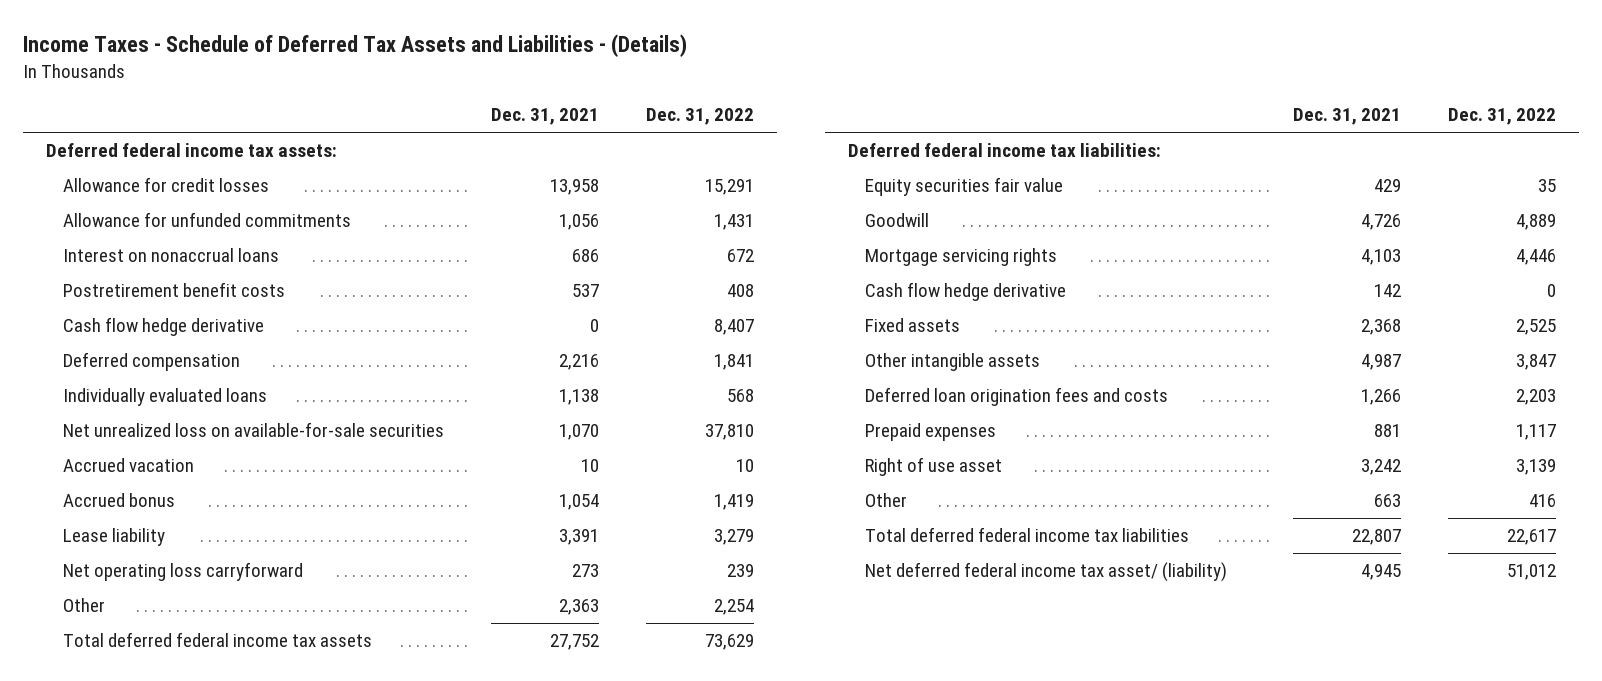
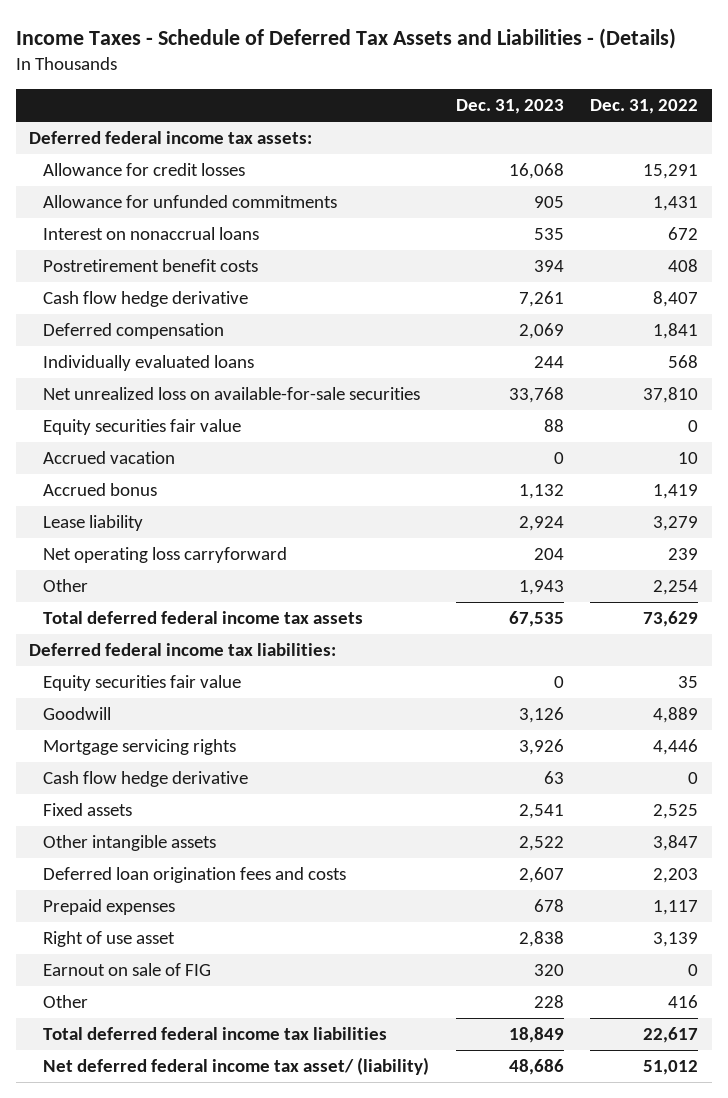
[491,108,600,126] Dec. 31, 2021 -> none
none -> [455,98,564,114] Dec. 31, 2023
none -> [43,419,242,436] Equity securities fair value
none -> [43,963,212,977] Earnout on sale of FIG

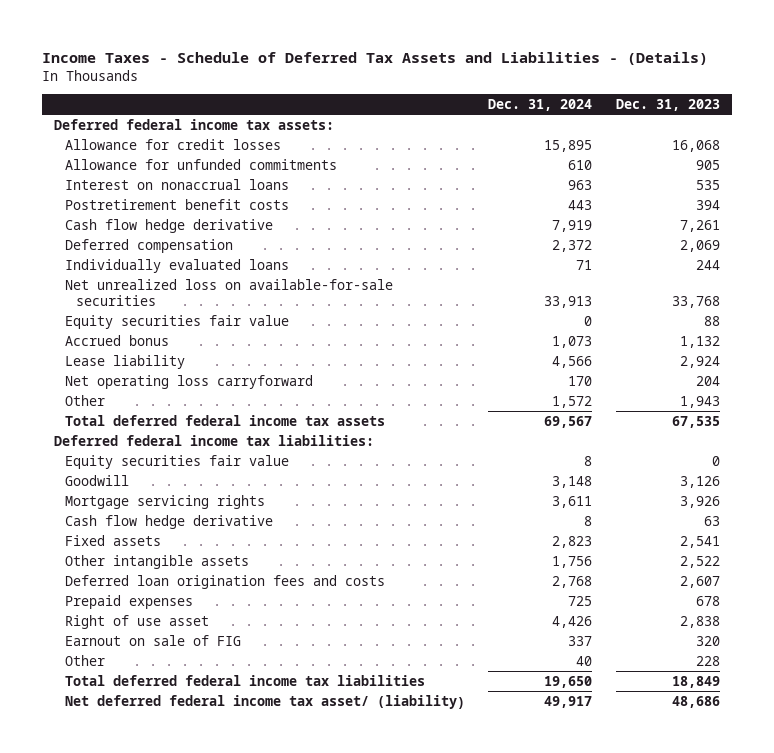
[590,98,699,114] Dec. 31, 2022 -> none
none -> [488,98,593,111] Dec. 31, 2024
[43,451,176,465] Accrued vacation -> none

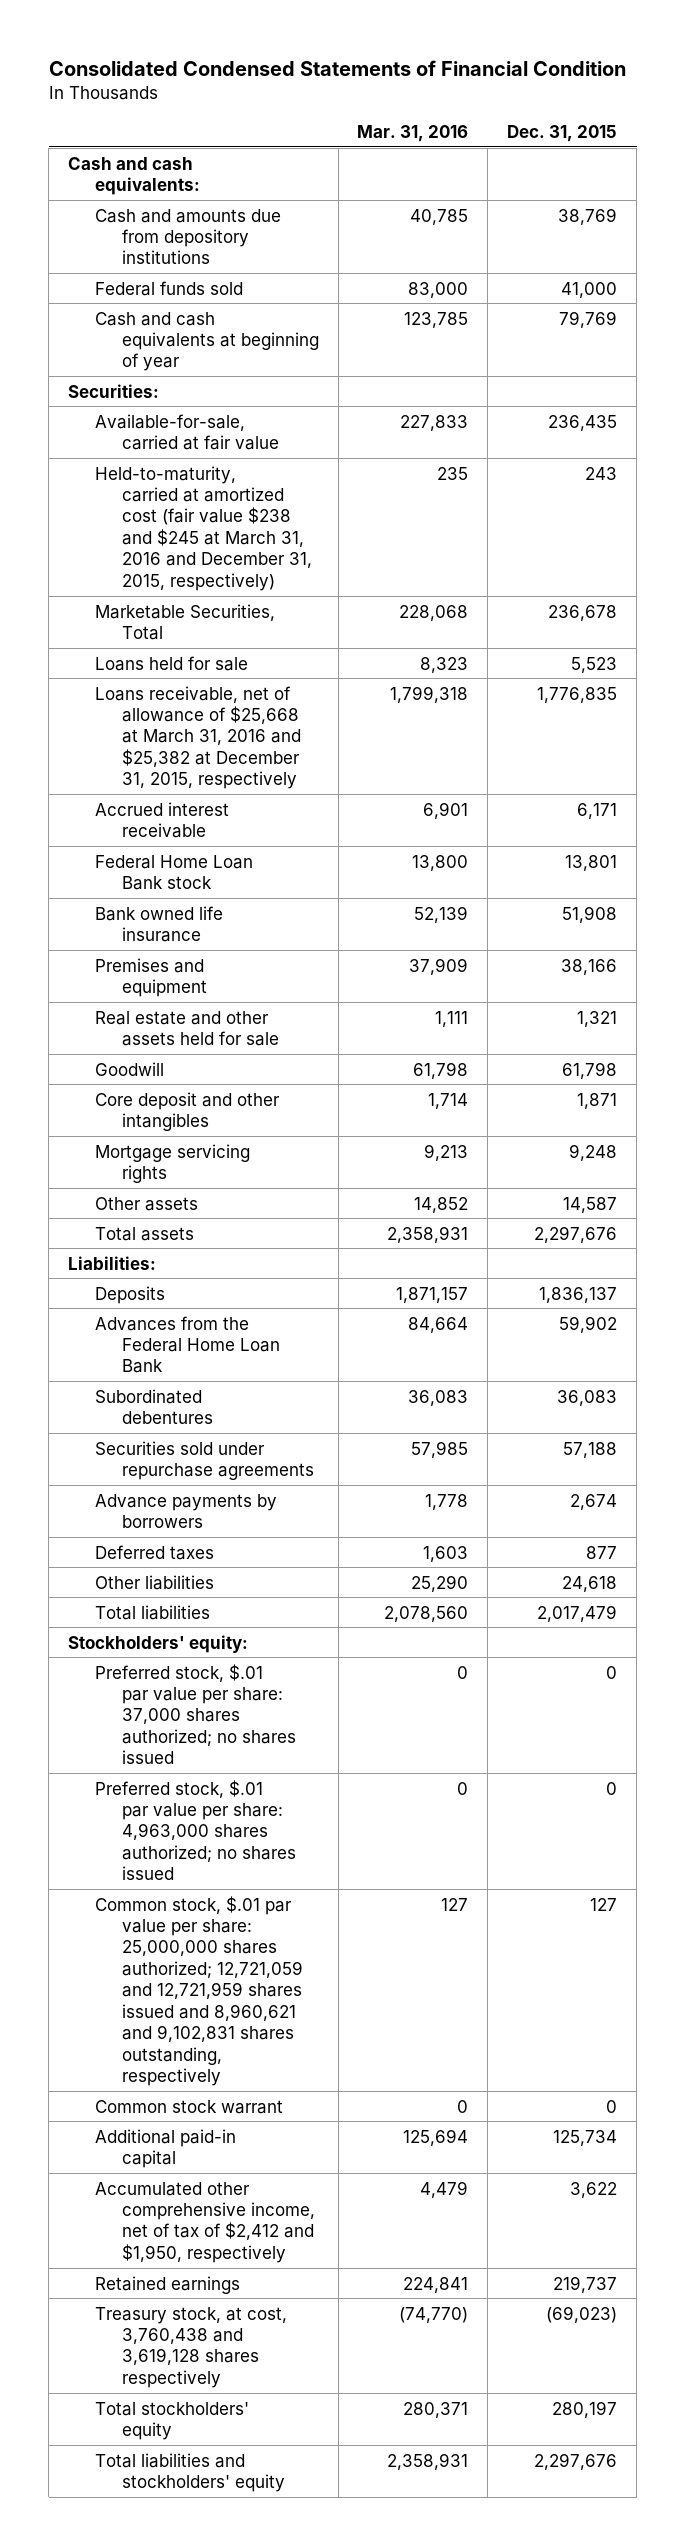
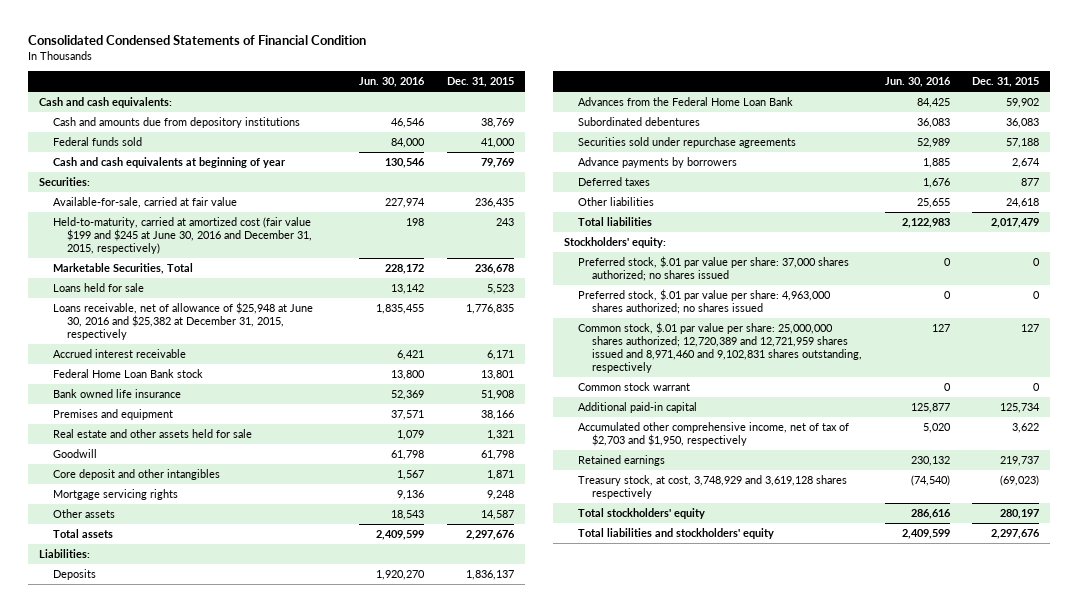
[357,124,469,142] Mar. 31, 2016 -> none
none -> [359,77,426,88] Jun. 30, 2016
[95,465,312,591] Held-to-maturity, carried at amortized cost (fair value $238 and $245 at March 31, 2016 and December 31, 2015, respectively) -> [52,217,313,254] Held-to-maturity, carried at amortized cost (fair value $199 and $245 at June 30, 2016 and December 31, 2015, respectively)
[95,685,301,790] Loans receivable, net of allowance of $25,668 at March 31, 2016 and $25,382 at December 31, 2015, respectively -> [52,302,313,340] Loans receivable, net of allowance of $25,948 at June 30, 2016 and $25,382 at December 31, 2015, respectively
[95,1895,303,2087] Common stock, $.01 par value per share: 25,000,000 shares authorized; 12,721,059 and 12,721,959 shares issued and 8,960,621 and 9,102,831 shares outstanding, respectively -> [578,322,863,373] Common stock, $.01 par value per share: 25,000,000 shares authorized; 12,720,389 and 12,721,959 shares issued and 8,971,460 and 9,102,831 shares outstanding, respectively
[95,2181,315,2263] Accumulated other comprehensive income, net of tax of $2,412 and $1,950, respectively -> [578,422,850,446] Accumulated other comprehensive income, net of tax of $2,703 and $1,950, respectively
[95,2306,288,2388] Treasury stock, at cost, 3,760,438 and 3,619,128 shares respectively -> [578,475,848,499] Treasury stock, at cost, 3,748,929 and 3,619,128 shares respectively

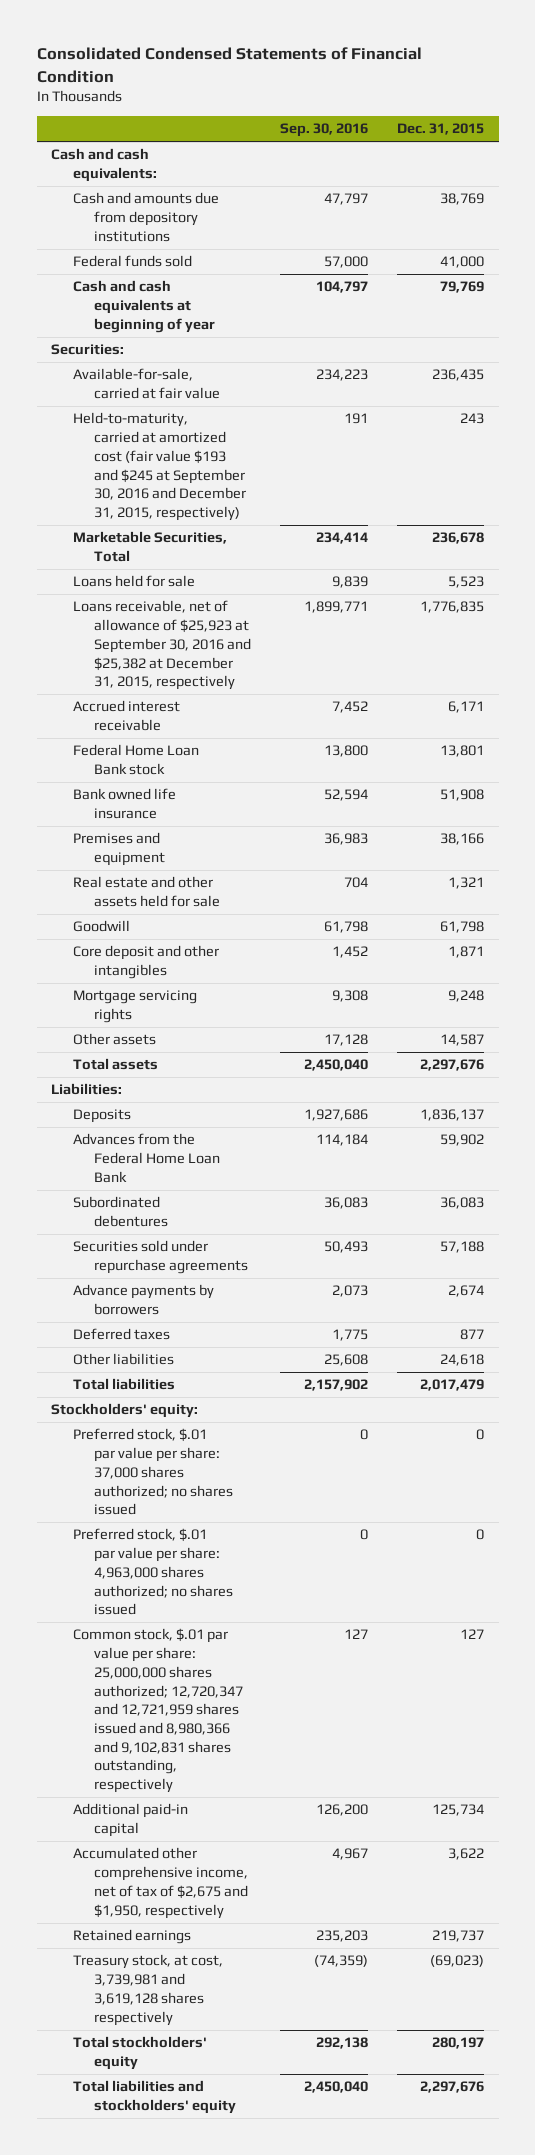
[359,77,426,88] Jun. 30, 2016 -> none
none -> [280,123,369,138] Sep. 30, 2016
[52,217,313,254] Held-to-maturity, carried at amortized cost (fair value $199 and $245 at June 30, 2016 and December 31, 2015, respectively) -> [72,412,247,522] Held-to-maturity, carried at amortized cost (fair value $193 and $245 at September 30, 2016 and December 31, 2015, respectively)
[52,302,313,340] Loans receivable, net of allowance of $25,948 at June 30, 2016 and $25,382 at December 31, 2015, respectively -> [72,600,252,691] Loans receivable, net of allowance of $25,923 at September 30, 2016 and $25,382 at December 31, 2015, respectively
[578,382,691,392] Common stock warrant -> none
[578,322,863,373] Common stock, $.01 par value per share: 25,000,000 shares authorized; 12,720,389 and 12,721,959 shares issued and 8,971,460 and 9,102,831 shares outstanding, respectively -> [72,1628,244,1794] Common stock, $.01 par value per share: 25,000,000 shares authorized; 12,720,347 and 12,721,959 shares issued and 8,980,366 and 9,102,831 shares outstanding, respectively
[578,422,850,446] Accumulated other comprehensive income, net of tax of $2,703 and $1,950, respectively -> [72,1847,249,1919] Accumulated other comprehensive income, net of tax of $2,675 and $1,950, respectively
[578,475,848,499] Treasury stock, at cost, 3,748,929 and 3,619,128 shares respectively -> [72,1954,223,2026] Treasury stock, at cost, 3,739,981 and 3,619,128 shares respectively

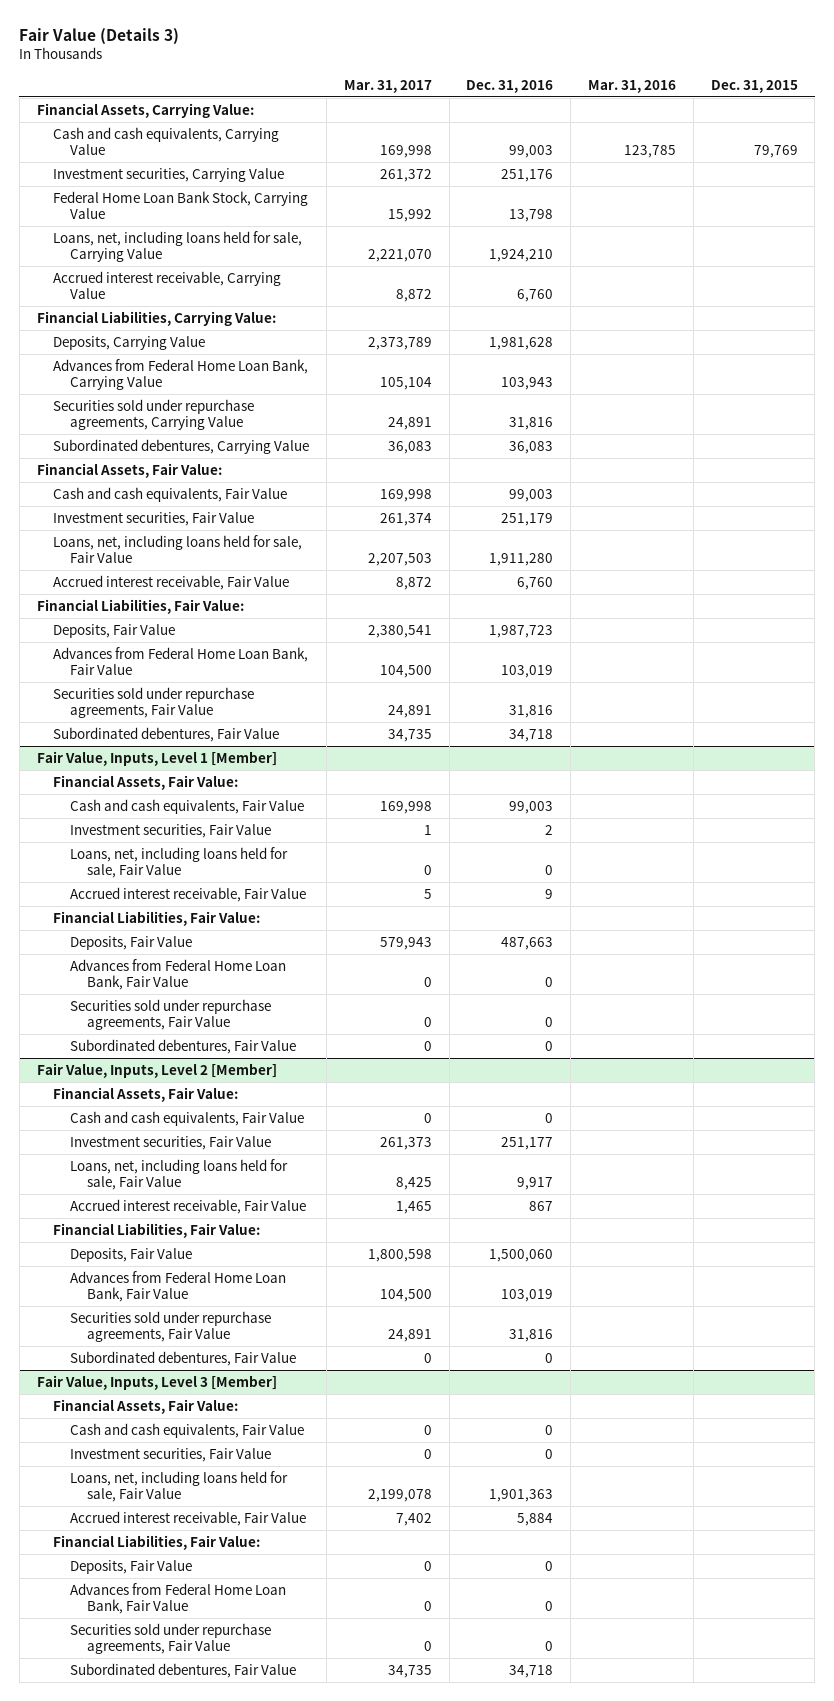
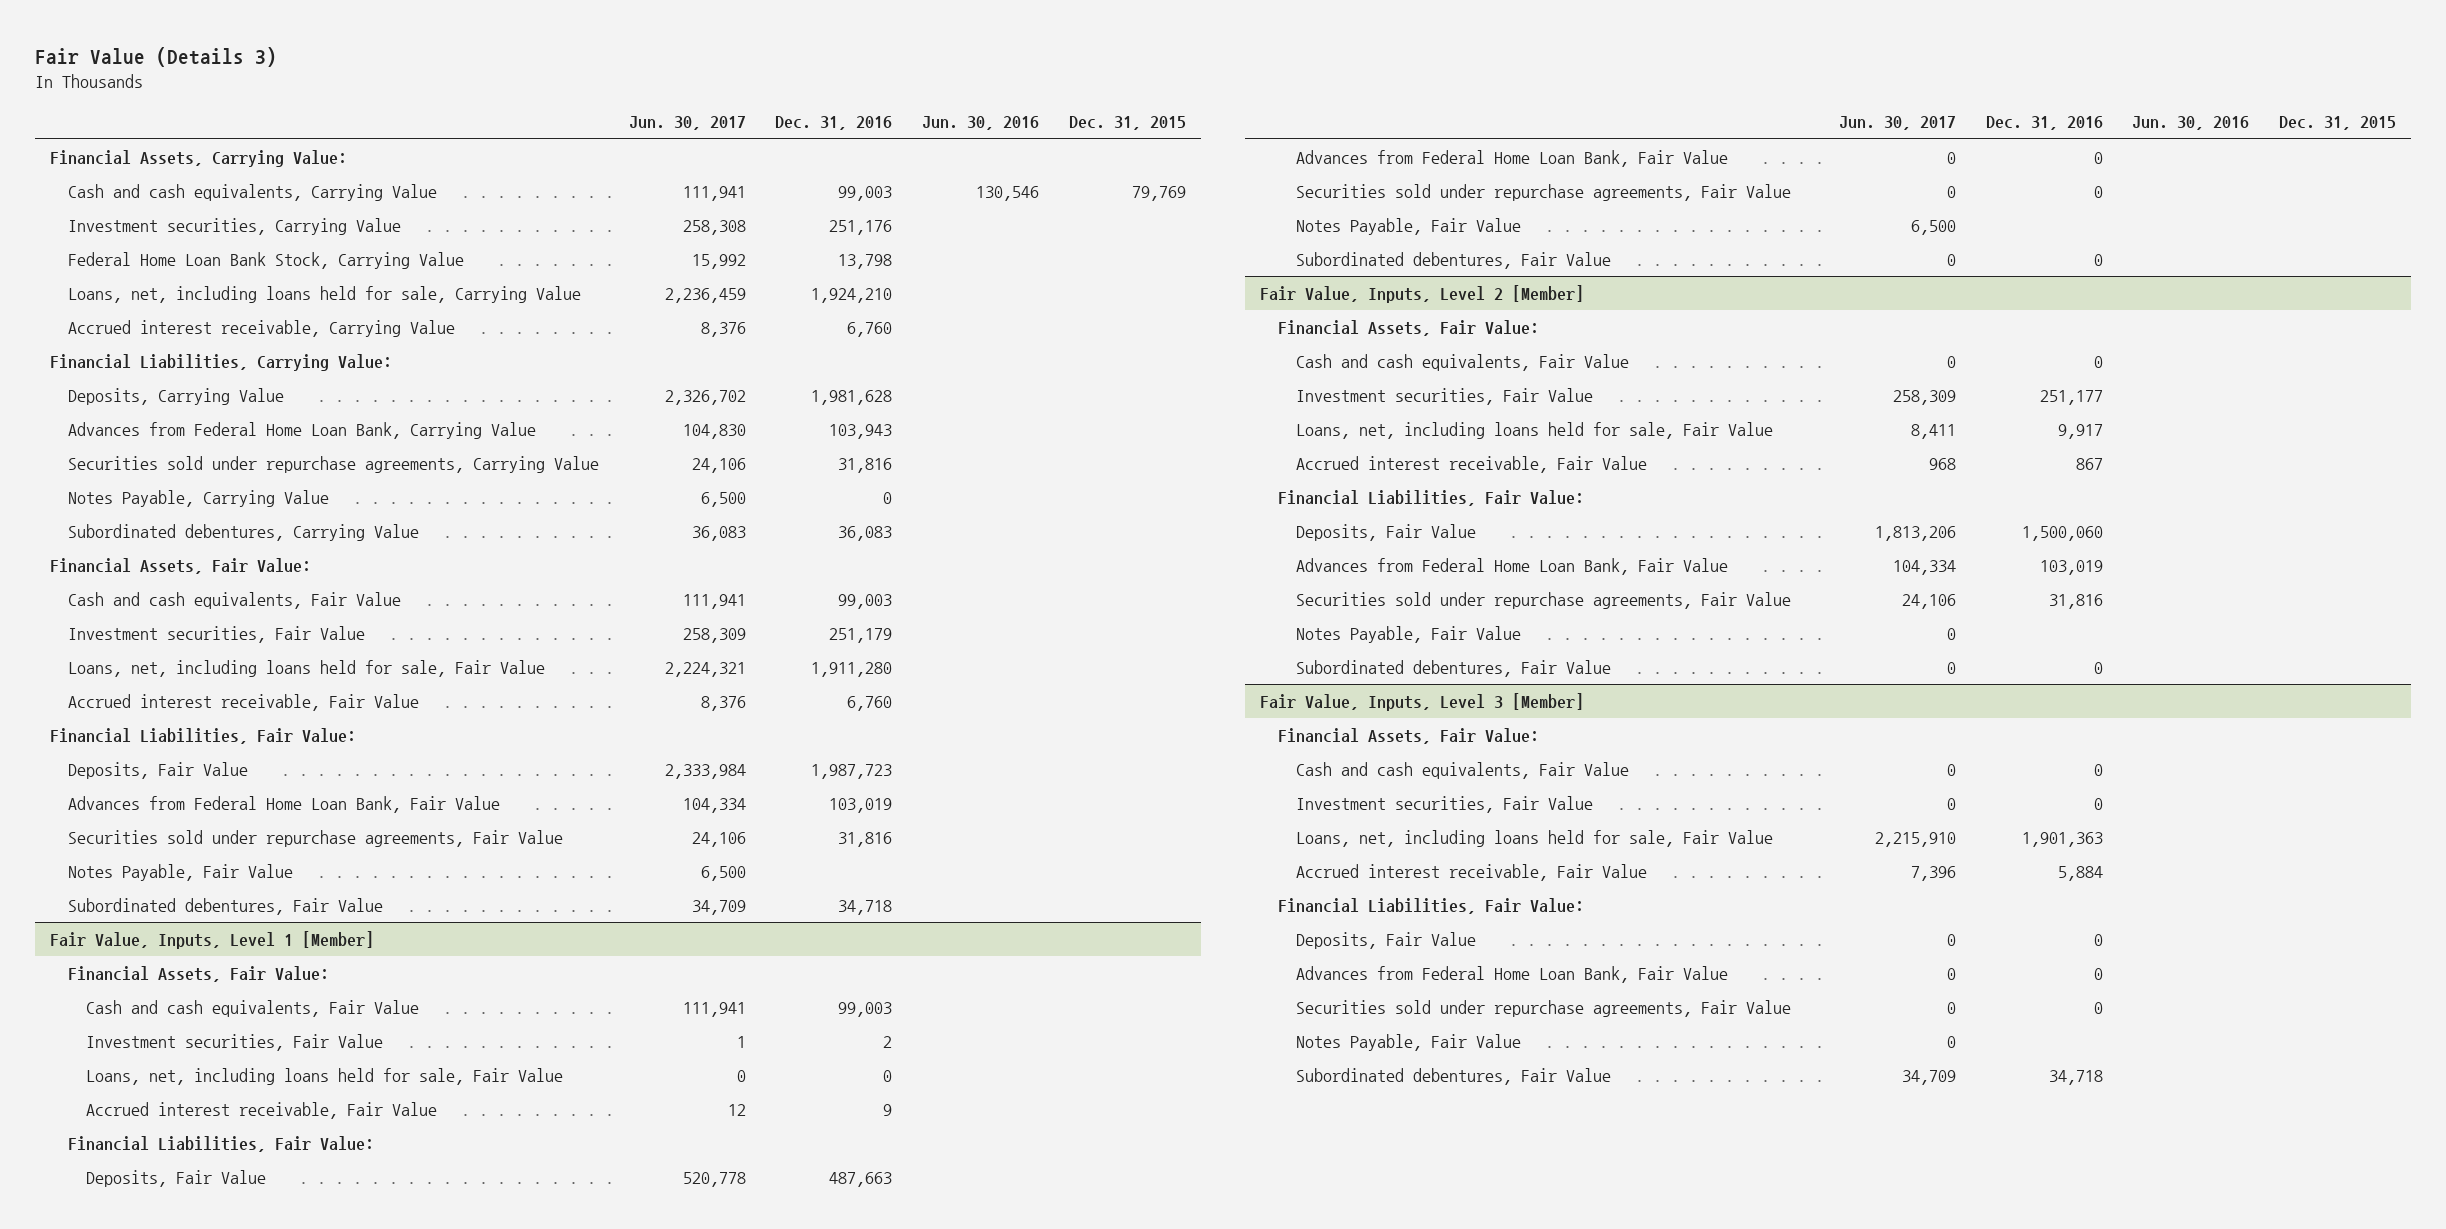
[343,79,432,93] Mar. 31, 2017 -> none
[588,79,677,93] Mar. 31, 2016 -> none
none -> [628,116,746,131] Jun. 30, 2017
none -> [922,116,1040,131] Jun. 30, 2016
none -> [67,489,329,507] Notes Payable, Carrying Value
none -> [67,863,293,881] Notes Payable, Fair Value
none -> [1295,217,1521,235] Notes Payable, Fair Value
none -> [1295,625,1521,643] Notes Payable, Fair Value
none -> [1295,1033,1521,1051] Notes Payable, Fair Value

